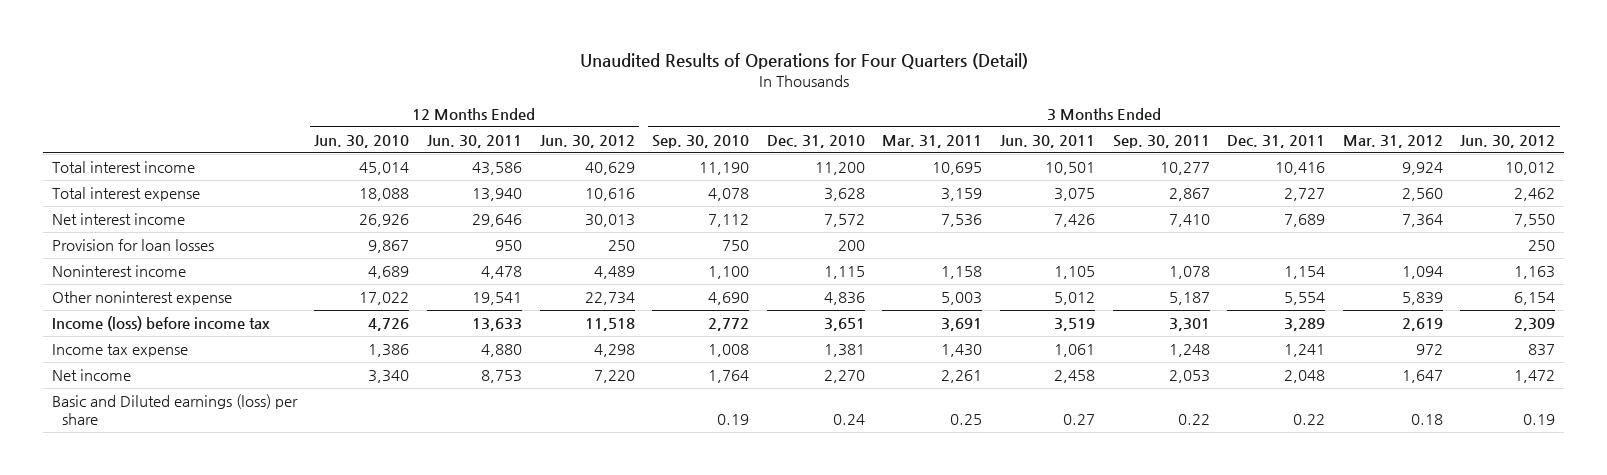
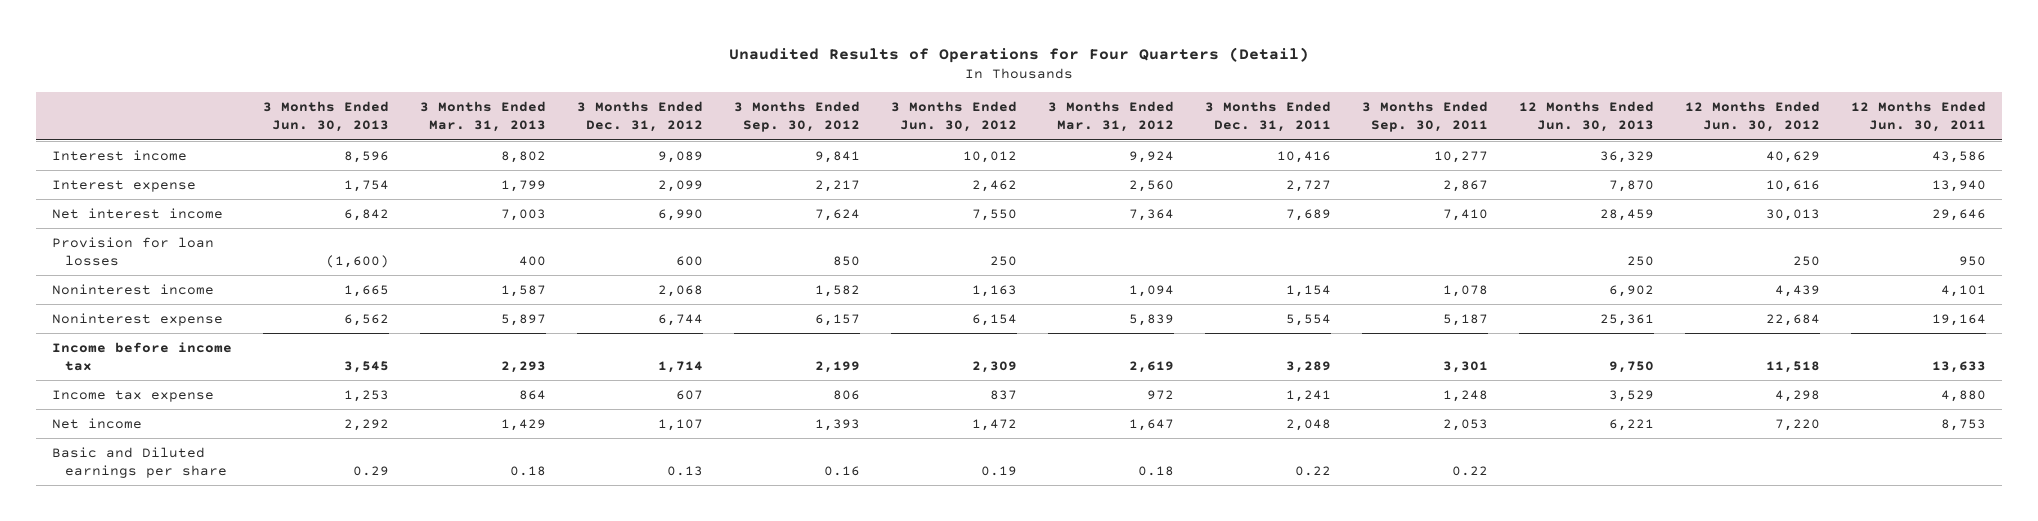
[314,134,410,148] Jun. 30, 2010 -> none
[652,134,750,148] Sep. 30, 2010 -> none
[766,134,865,148] Dec. 31, 2010 -> none
[882,134,983,148] Mar. 31, 2011 -> none
[1000,134,1096,148] Jun. 30, 2011 -> none
none -> [262,100,389,133] 3 Months Ended Jun. 30, 2013
none -> [419,100,546,133] 3 Months Ended Mar. 31, 2013
none -> [576,100,703,133] 3 Months Ended Dec. 31, 2012
none -> [734,100,861,133] 3 Months Ended Sep. 30, 2012
none -> [1519,100,1655,133] 12 Months Ended Jun. 30, 2013
[51,161,195,174] Total interest income -> [51,149,187,161] Interest income
[51,187,200,202] Total interest expense -> [51,179,196,192] Interest expense
[480,266,522,280] 4,478 -> [1941,284,1987,297] 4,101
[593,266,635,280] 4,489 -> [1775,284,1821,297] 4,439
[51,291,232,306] Other noninterest expense -> [51,312,223,326] Noninterest expense
[471,292,522,306] 19,541 -> [1932,313,1987,326] 19,164
[584,292,635,306] 22,734 -> [1766,313,1821,326] 22,684
[51,316,270,332] Income (loss) before income tax -> [51,341,232,372] Income before income tax
[51,394,298,425] Basic and Diluted earnings (loss) per share -> [51,446,227,479] Basic and Diluted earnings per share

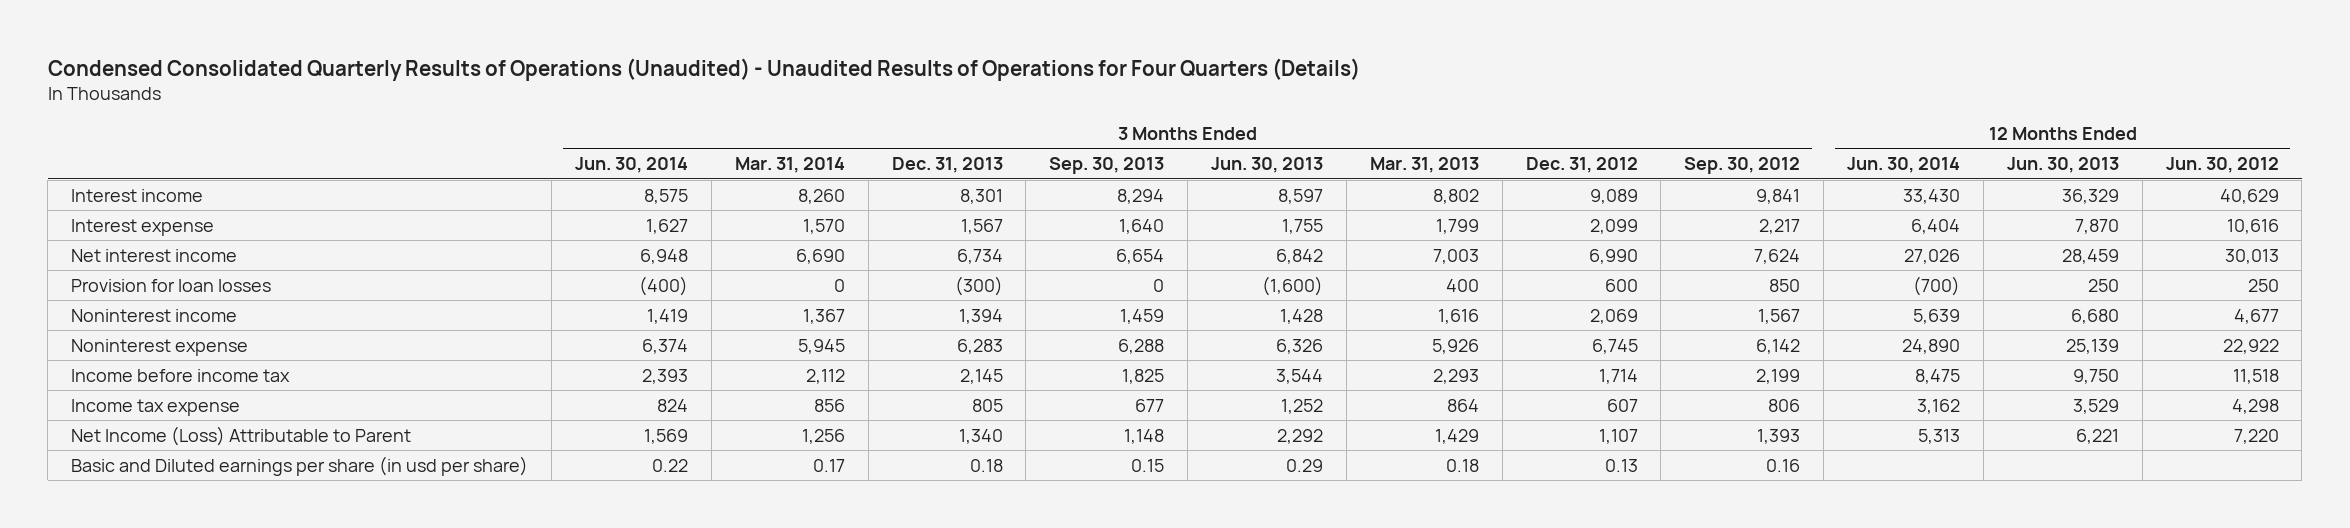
[729,46,1310,63] Unaudited Results of Operations for Four Quarters (Detail) -> [47,57,1360,81] Condensed Consolidated Quarterly Results of Operations (Unaudited) - Unaudited Results of Operations for Four Quarters (Details)
[891,100,1018,133] 3 Months Ended Jun. 30, 2012 -> none
[1048,100,1175,133] 3 Months Ended Mar. 31, 2012 -> none
[1205,100,1332,133] 3 Months Ended Dec. 31, 2011 -> none
[1362,100,1489,133] 3 Months Ended Sep. 30, 2011 -> none
[1851,100,1987,133] 12 Months Ended Jun. 30, 2011 -> none
none -> [574,157,688,174] Jun. 30, 2014
none -> [734,157,845,174] Mar. 31, 2014
none -> [891,157,1003,174] Dec. 31, 2013
none -> [1049,157,1165,175] Sep. 30, 2013
none -> [1847,157,1961,174] Jun. 30, 2014
[343,150,389,163] 8,596 -> [1278,188,1324,204] 8,597
[343,179,389,192] 1,754 -> [1282,218,1324,234] 1,755
[343,284,389,297] 1,665 -> [1280,308,1324,324] 1,428
[500,284,546,297] 1,587 -> [1437,308,1479,324] 1,616
[657,284,703,297] 2,068 -> [1589,308,1638,324] 2,069
[815,284,861,297] 1,582 -> [1758,308,1801,324] 1,567
[1609,284,1655,297] 6,902 -> [2070,308,2119,324] 6,680
[1775,284,1821,297] 4,439 -> [2233,308,2279,324] 4,677
[343,313,389,326] 6,562 -> [1276,338,1324,354] 6,326
[500,313,546,326] 5,897 -> [1431,338,1479,354] 5,926
[657,313,703,326] 6,744 -> [1591,338,1638,354] 6,745
[815,313,861,326] 6,157 -> [1756,338,1801,354] 6,142
[1600,313,1655,326] 25,361 -> [2065,338,2119,354] 25,139
[1766,313,1821,326] 22,684 -> [2222,338,2279,354] 22,922
[343,361,389,374] 3,545 -> [1276,368,1324,384] 3,544
[343,389,389,402] 1,253 -> [1281,398,1324,414] 1,252
[51,417,142,429] Net income -> [71,425,412,446] Net Income (Loss) Attributable to Parent
[51,446,227,479] Basic and Diluted earnings per share -> [71,455,529,476] Basic and Diluted earnings per share (in usd per share)

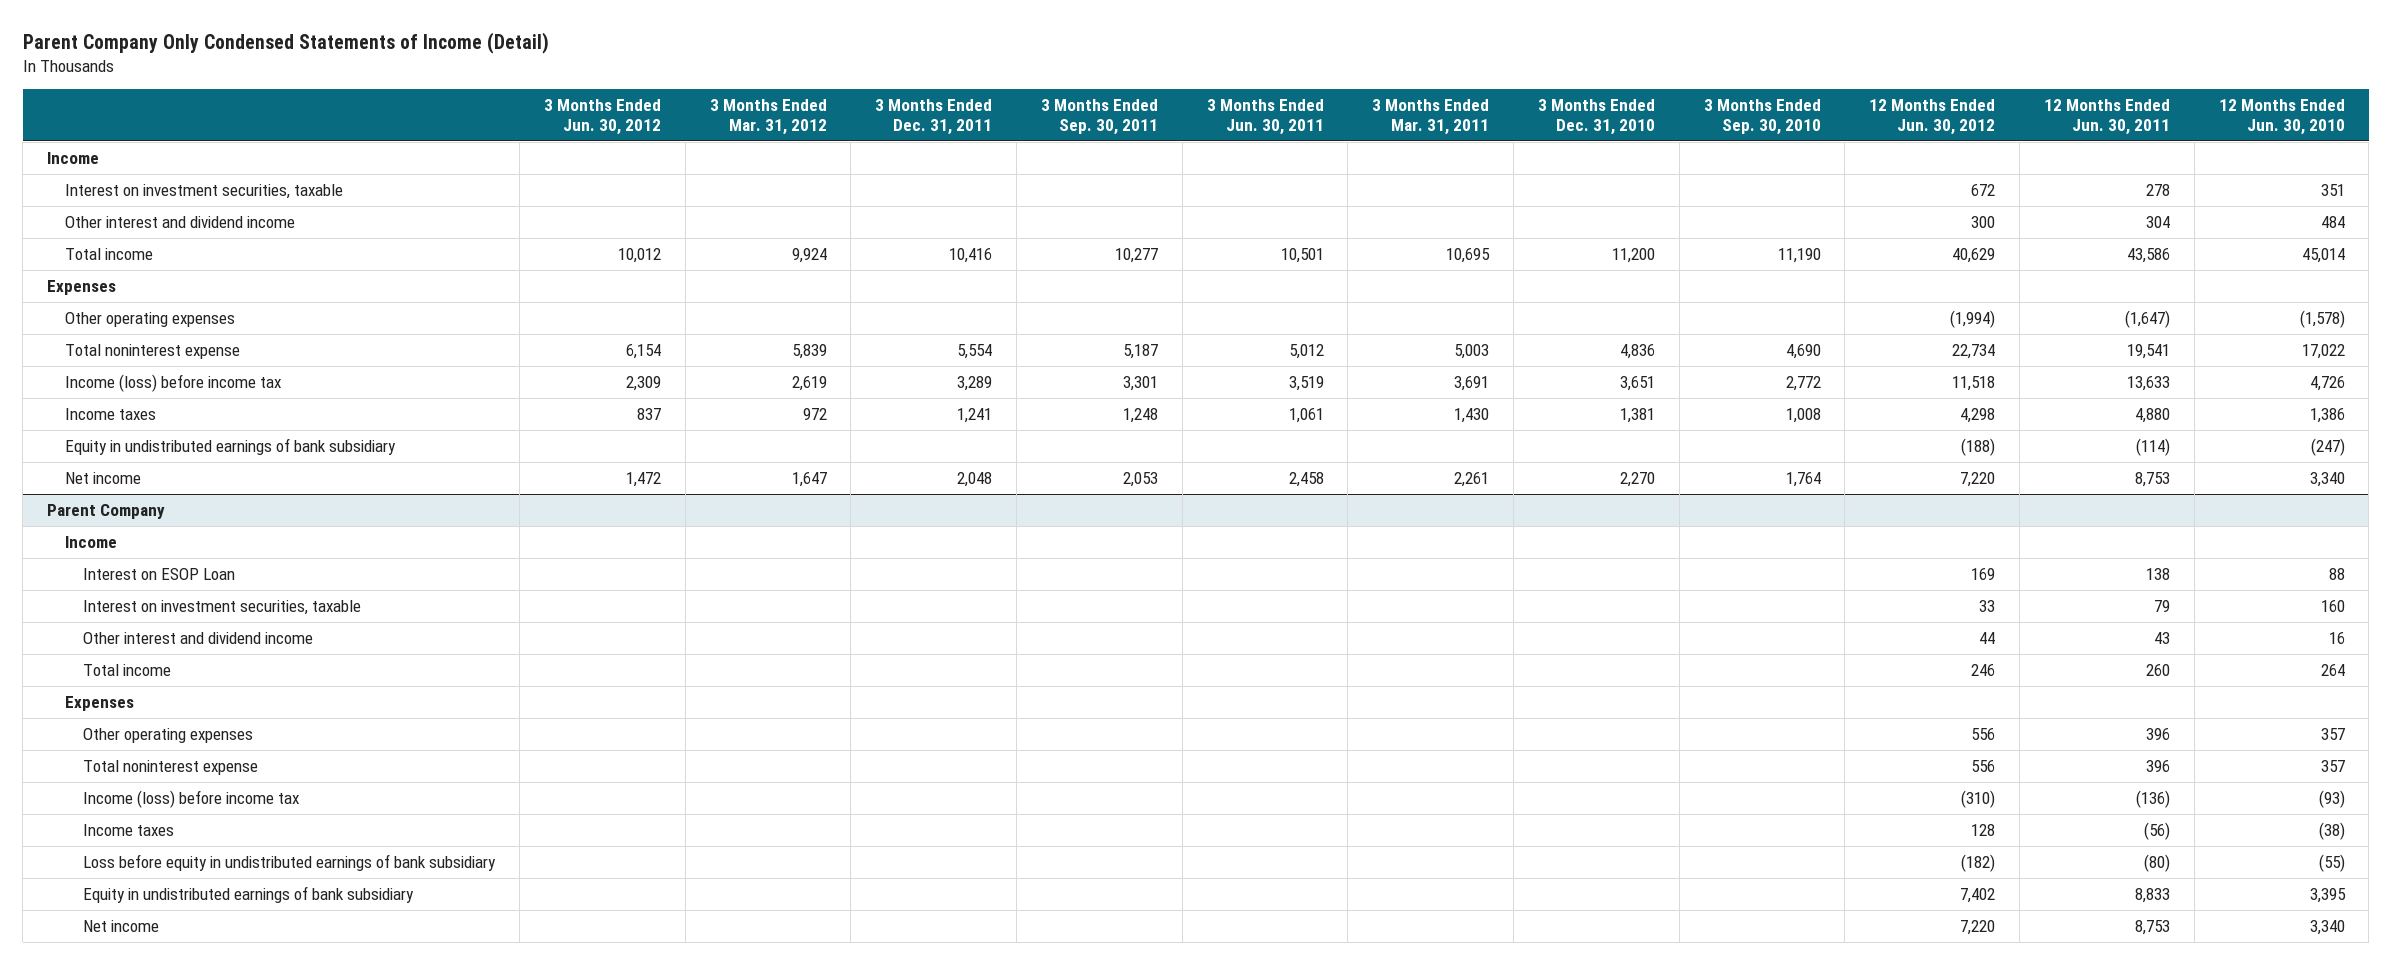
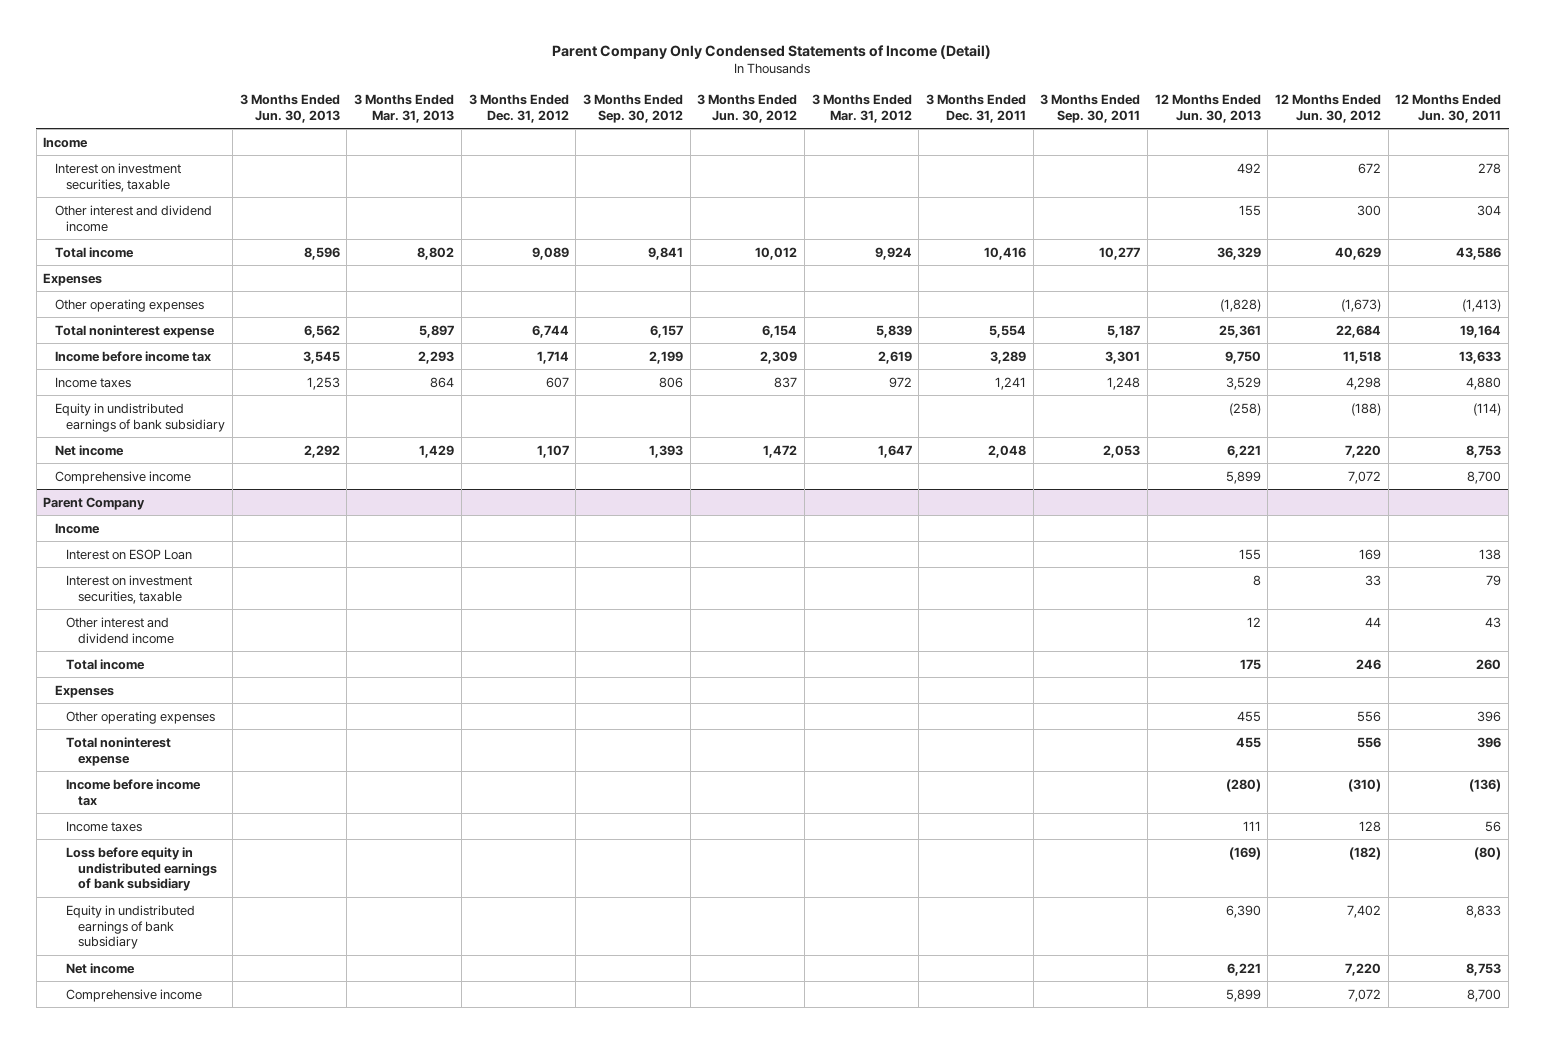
[1206,98,1324,135] 3 Months Ended Jun. 30, 2011 -> none
[1372,98,1490,135] 3 Months Ended Mar. 31, 2011 -> none
[1537,98,1655,135] 3 Months Ended Dec. 31, 2010 -> none
[1703,98,1821,135] 3 Months Ended Sep. 30, 2010 -> none
[2218,98,2345,135] 12 Months Ended Jun. 30, 2010 -> none
none -> [239,93,340,123] 3 Months Ended Jun. 30, 2013
none -> [354,93,455,123] 3 Months Ended Mar. 31, 2013
none -> [468,93,569,123] 3 Months Ended Dec. 31, 2012
none -> [582,93,683,123] 3 Months Ended Sep. 30, 2012
none -> [1154,93,1261,123] 12 Months Ended Jun. 30, 2013
[1950,309,1996,328] (1,994) -> [1341,298,1382,312] (1,673)
[2124,309,2170,328] (1,647) -> [1462,298,1502,312] (1,413)
[1952,343,1996,359] 22,734 -> [1336,324,1382,338] 22,684
[2126,343,2170,359] 19,541 -> [1460,324,1502,338] 19,164
[65,373,282,392] Income (loss) before income tax -> [54,350,211,362] Income before income tax
none -> [54,470,191,484] Comprehensive income
[83,789,300,808] Income (loss) before income tax -> [66,778,202,806] Income before income tax
[2143,821,2170,840] (56) -> [1485,820,1502,832] 56
none -> [66,988,203,1002] Comprehensive income

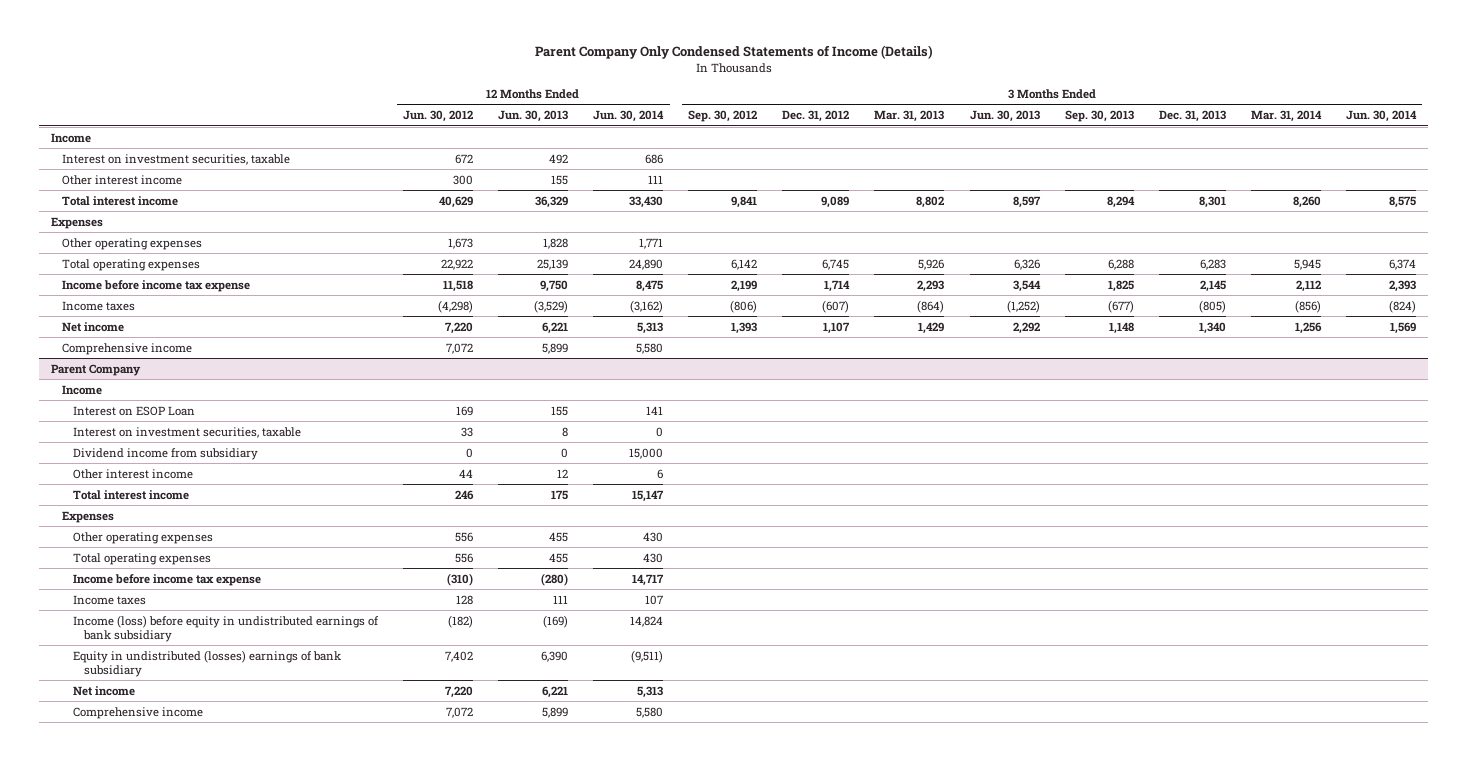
[552,45,992,60] Parent Company Only Condensed Statements of Income (Detail) -> [534,45,933,60] Parent Company Only Condensed Statements of Income (Details)
[697,93,798,123] 3 Months Ended Jun. 30, 2012 -> none
[811,93,912,123] 3 Months Ended Mar. 31, 2012 -> none
[925,93,1026,123] 3 Months Ended Dec. 31, 2011 -> none
[1040,93,1141,123] 3 Months Ended Sep. 30, 2011 -> none
[1395,93,1502,123] 12 Months Ended Jun. 30, 2011 -> none
none -> [593,110,665,123] Jun. 30, 2014
none -> [1064,110,1134,123] Sep. 30, 2013
none -> [1158,110,1226,123] Dec. 31, 2013
none -> [1250,110,1322,123] Mar. 31, 2014
none -> [1345,110,1417,123] Jun. 30, 2014
[54,204,212,232] Other interest and dividend income -> [62,174,183,185] Other interest income
[54,246,134,258] Total income -> [62,195,179,206] Total interest income
[303,246,340,260] 8,596 -> [1012,195,1041,208] 8,597
[54,402,226,432] Equity in undistributed earnings of bank subsidiary -> none
[1219,298,1261,312] (1,828) -> [543,237,569,249] 1,828
[1341,298,1382,312] (1,673) -> [448,237,474,249] 1,673
[54,324,215,338] Total noninterest expense -> [62,258,201,271] Total operating expenses
[303,324,340,338] 6,562 -> [1013,258,1040,270] 6,326
[419,324,455,338] 5,897 -> [918,258,945,270] 5,926
[531,324,569,338] 6,744 -> [822,258,850,270] 6,745
[649,324,683,338] 6,157 -> [731,258,758,270] 6,142
[1218,324,1261,338] 25,361 -> [537,258,569,270] 25,139
[1336,324,1382,338] 22,684 -> [441,258,474,270] 22,922
[54,350,211,362] Income before income tax -> [62,279,251,292] Income before income tax expense
[302,350,340,364] 3,545 -> [1012,279,1041,292] 3,544
[306,376,340,390] 1,253 -> [1006,299,1040,313] (1,252)
[430,376,455,388] 864 -> [917,299,945,313] (864)
[545,376,569,388] 607 -> [822,299,850,313] (607)
[658,376,683,388] 806 -> [730,299,758,313] (806)
[1225,376,1261,390] 3,529 -> [534,299,569,313] (3,529)
[1346,376,1382,390] 4,298 -> [438,299,474,313] (4,298)
none -> [73,447,259,460] Dividend income from subsidiary
[66,616,174,644] Other interest and dividend income -> [73,468,194,479] Other interest income
[66,658,146,670] Total income -> [73,489,190,500] Total interest income
[66,736,172,766] Total noninterest expense -> [73,552,212,565] Total operating expenses
[66,778,202,806] Income before income tax -> [73,573,262,586] Income before income tax expense
[66,846,217,892] Loss before equity in undistributed earnings of bank subsidiary -> [73,614,380,642] Income (loss) before equity in undistributed earnings of bank subsidiary
[66,904,196,950] Equity in undistributed earnings of bank subsidiary -> [73,649,342,677] Equity in undistributed (losses) earnings of bank subsidiary

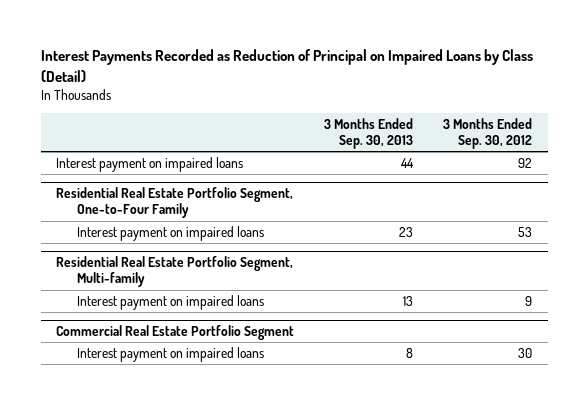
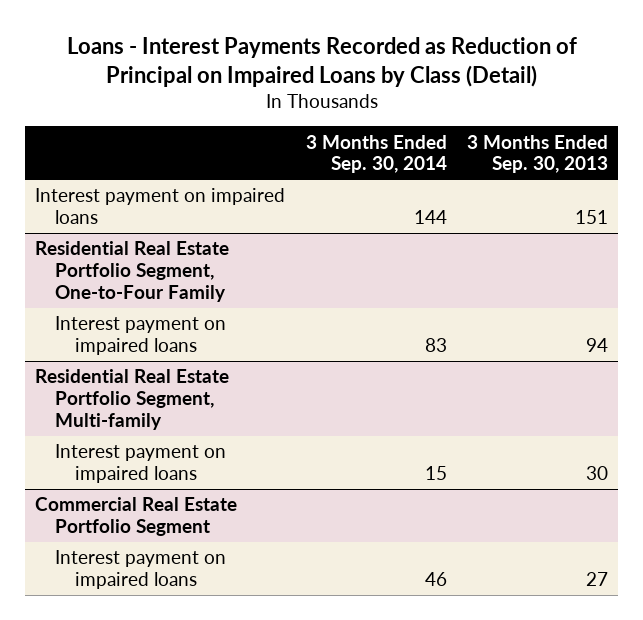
[40,49,533,82] Interest Payments Recorded as Reduction of Principal on Impaired Loans by Class (Detail) -> [66,36,577,87] Loans - Interest Payments Recorded as Reduction of Principal on Impaired Loans by Class (Detail)
[443,117,533,150] 3 Months Ended Sep. 30, 2012 -> none
none -> [305,134,447,174] 3 Months Ended Sep. 30, 2014
[401,157,415,168] 44 -> [575,210,609,225] 151
[399,226,414,237] 23 -> [586,338,609,353] 94
[403,295,414,306] 13 -> [586,466,609,481] 30
[406,347,414,358] 8 -> [586,572,609,587] 27

